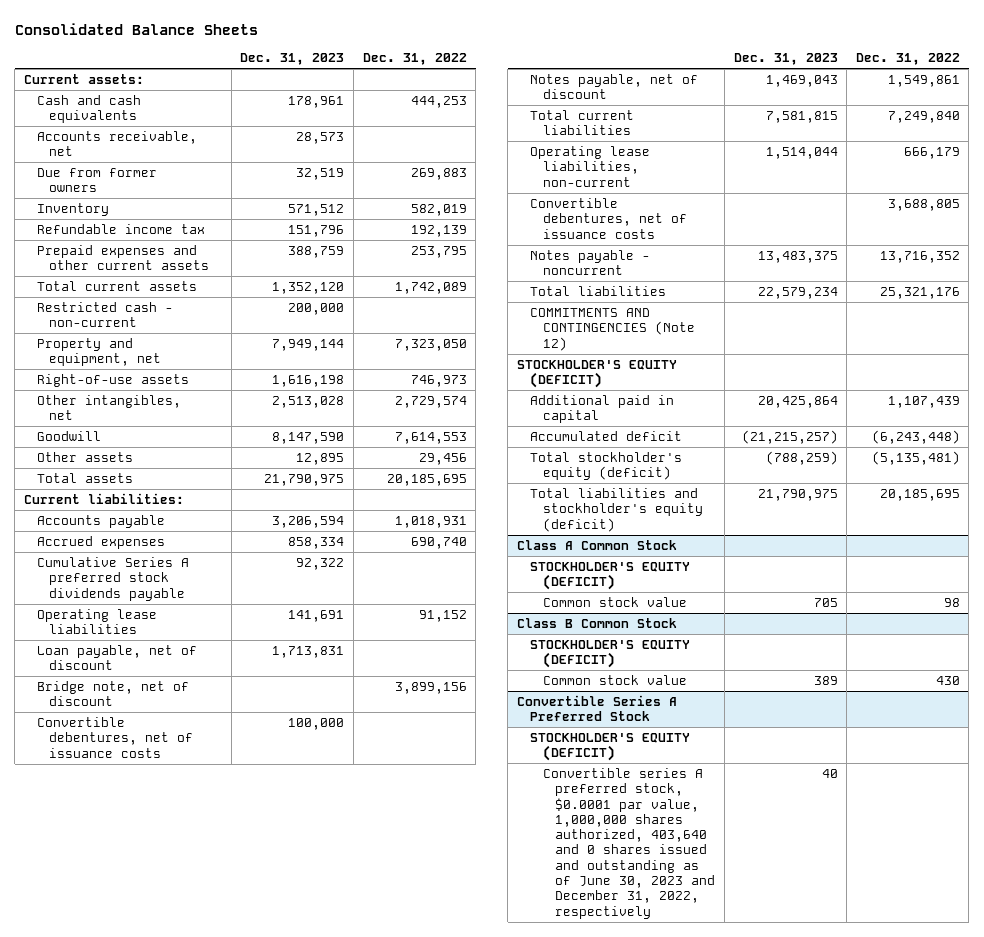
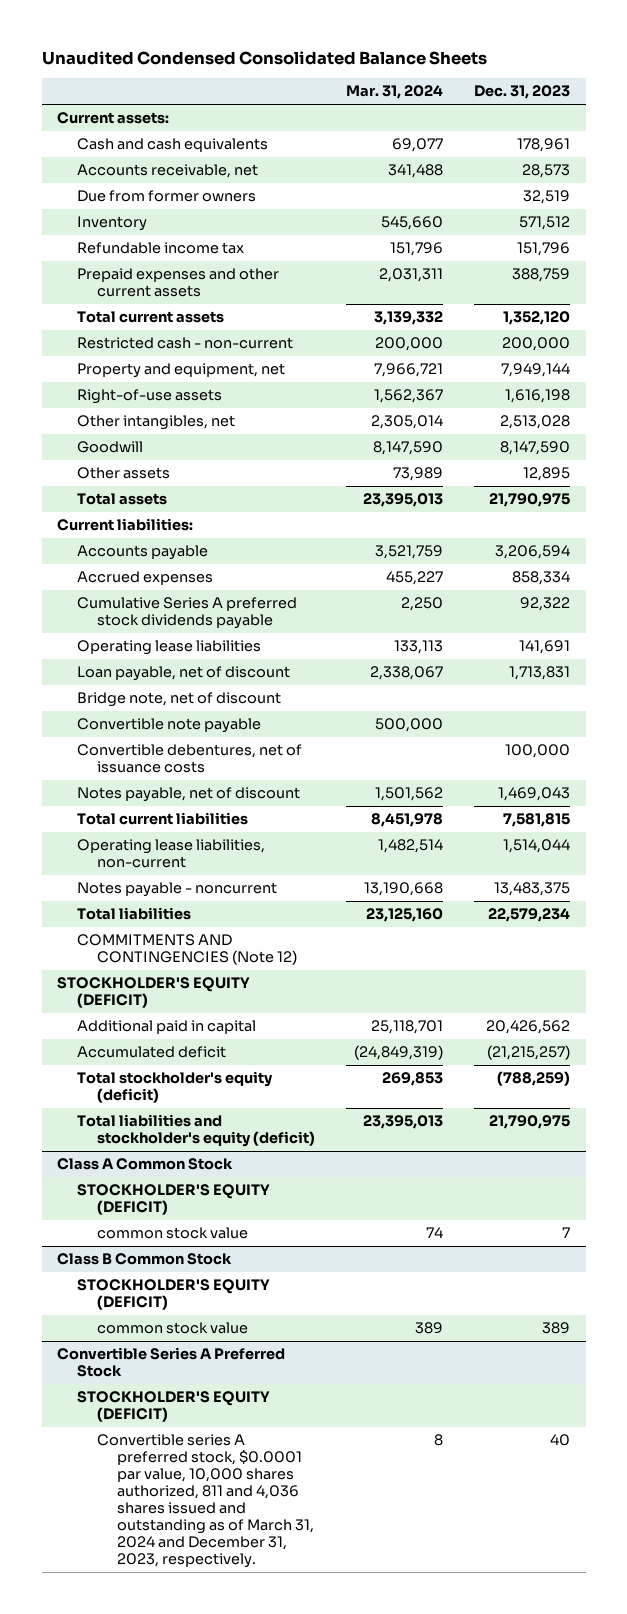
[14,22,258,35] Consolidated Balance Sheets -> [41,50,487,65] Unaudited Condensed Consolidated Balance Sheets
[362,53,467,66] Dec. 31, 2022 -> none
none -> [345,85,443,100] Mar. 31, 2024
none -> [77,718,262,734] Convertible note payable
[529,198,687,239] Convertible debentures, net of issuance costs -> none
[757,396,838,409] 20,425,864 -> [486,1020,571,1035] 20,426,562
[542,597,687,608] Common stock value -> [96,1227,248,1240] common stock value
[813,598,838,608] 705 -> [562,1227,571,1239] 7
[542,675,687,686] Common stock value -> [96,1322,248,1335] common stock value
[542,768,716,919] Convertible series A preferred stock, $0.0001 par value, 1,000,000 shares authorized, 403,640 and 0 shares issued and outstanding as of June 30, 2023 and December 31, 2022, respectively -> [96,1434,314,1569] Convertible series A preferred stock, $0.0001 par value, 10,000 shares authorized, 811 and 4,036 shares issued and outstanding as of March 31, 2024 and December 31, 2023, respectively.

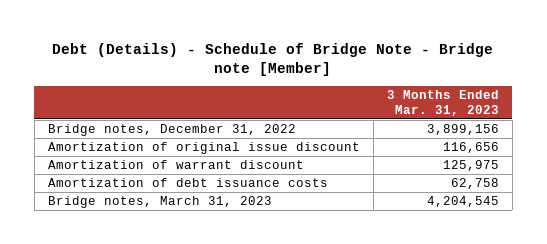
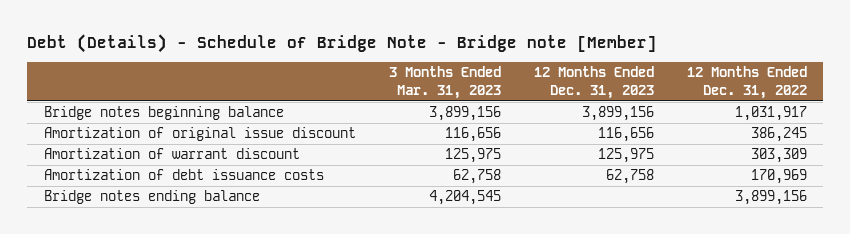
none -> [533,66,654,99] 12 Months Ended Dec. 31, 2023
none -> [686,66,807,99] 12 Months Ended Dec. 31, 2022
[47,124,296,137] Bridge notes, December 31, 2022 -> [43,106,284,121] Bridge notes beginning balance
[47,196,272,209] Bridge notes, March 31, 2023 -> [43,190,260,205] Bridge notes ending balance

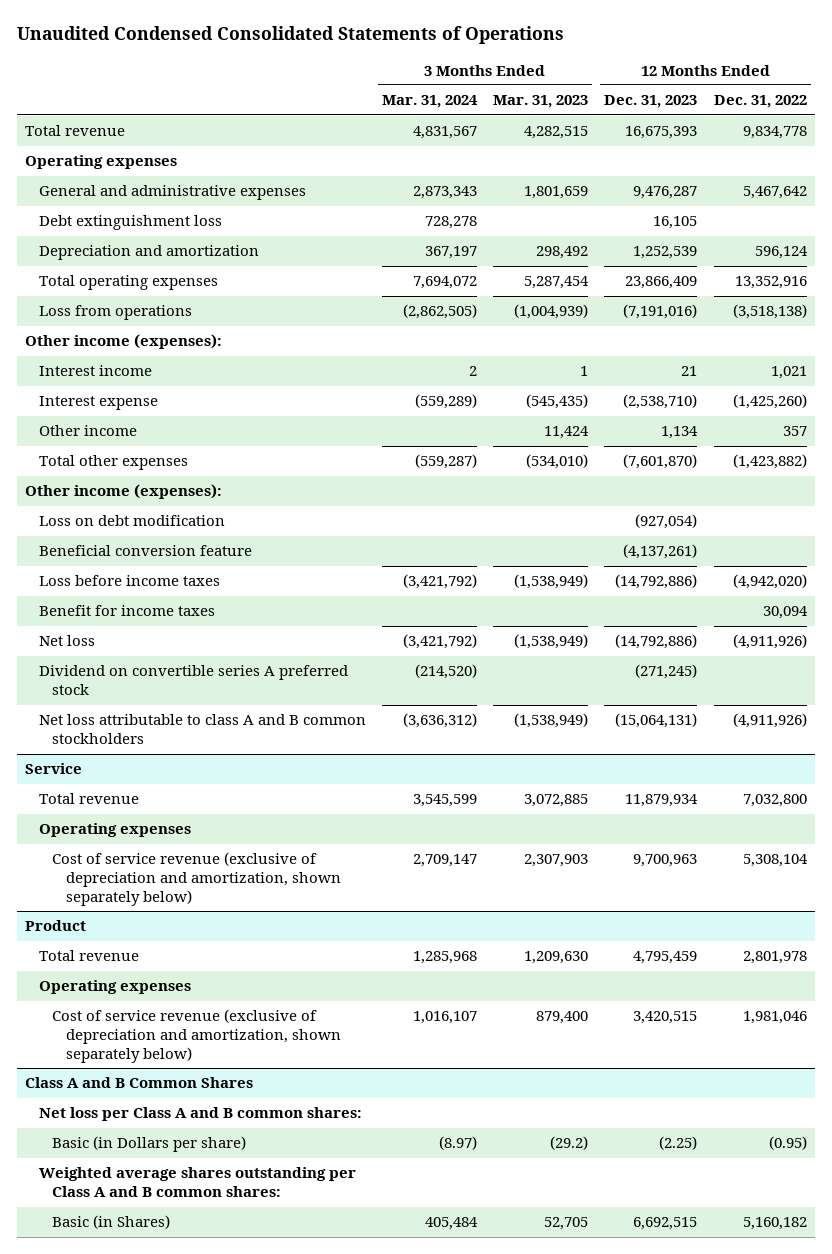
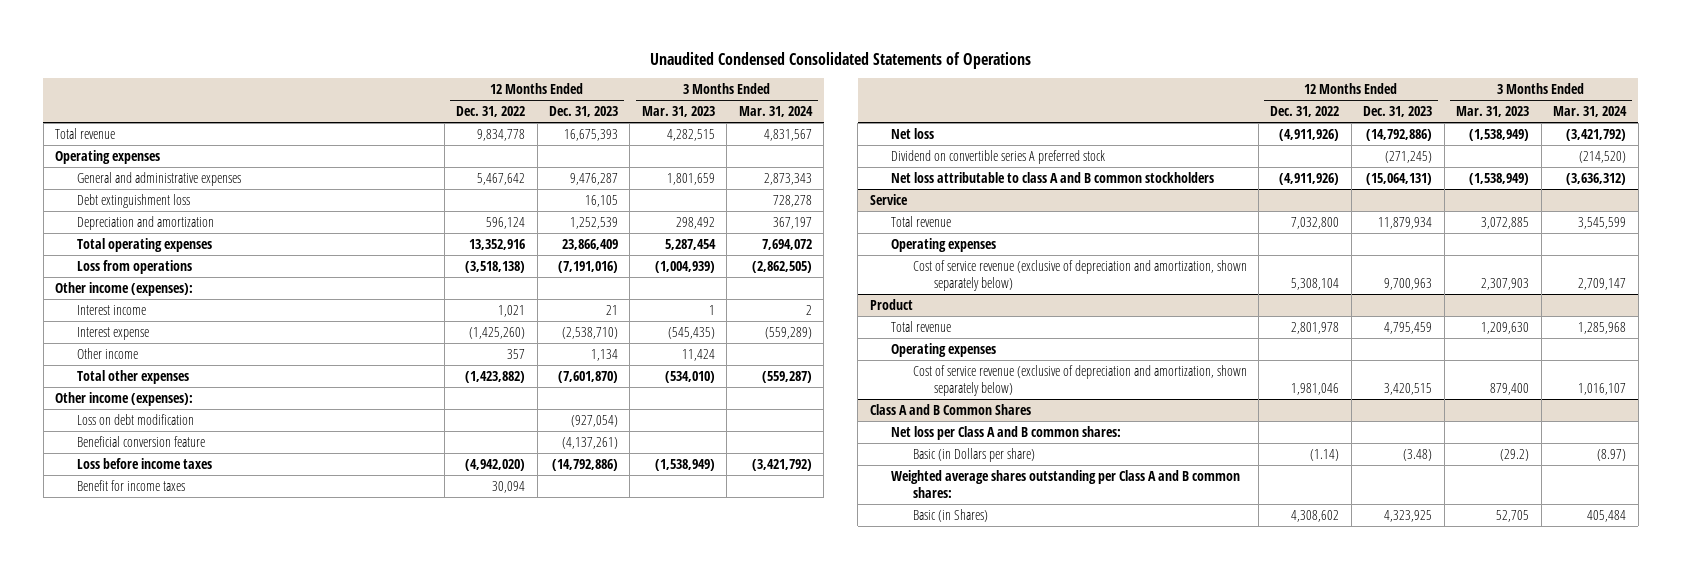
[659,1136,698,1151] (2.25) -> [1403,448,1433,461] (3.48)
[768,1136,807,1151] (0.95) -> [1310,448,1340,461] (1.14)
[633,1217,698,1231] 6,692,515 -> [1384,509,1433,522] 4,323,925
[742,1217,807,1231] 5,160,182 -> [1291,509,1340,522] 4,308,602

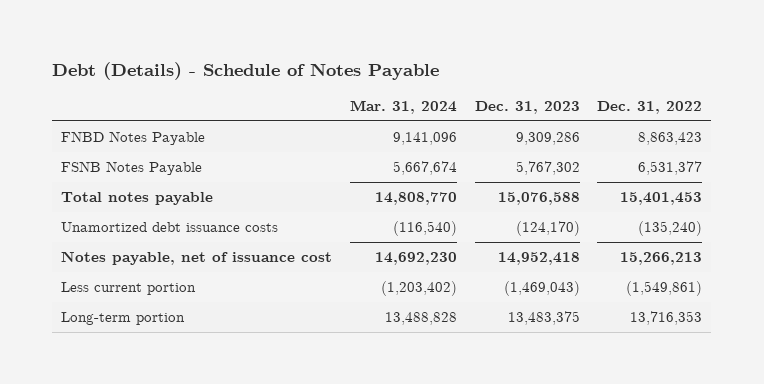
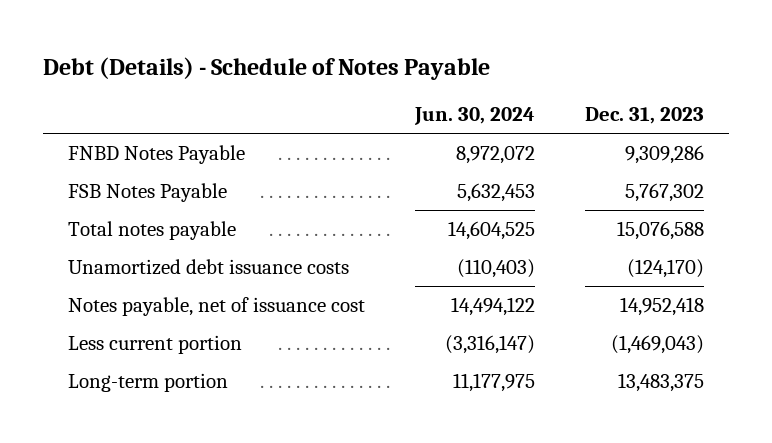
[349,99,457,114] Mar. 31, 2024 -> none
[597,100,703,114] Dec. 31, 2022 -> none
none -> [413,107,535,126] Jun. 30, 2024
[61,161,203,176] FSNB Notes Payable -> [67,183,227,203] FSB Notes Payable

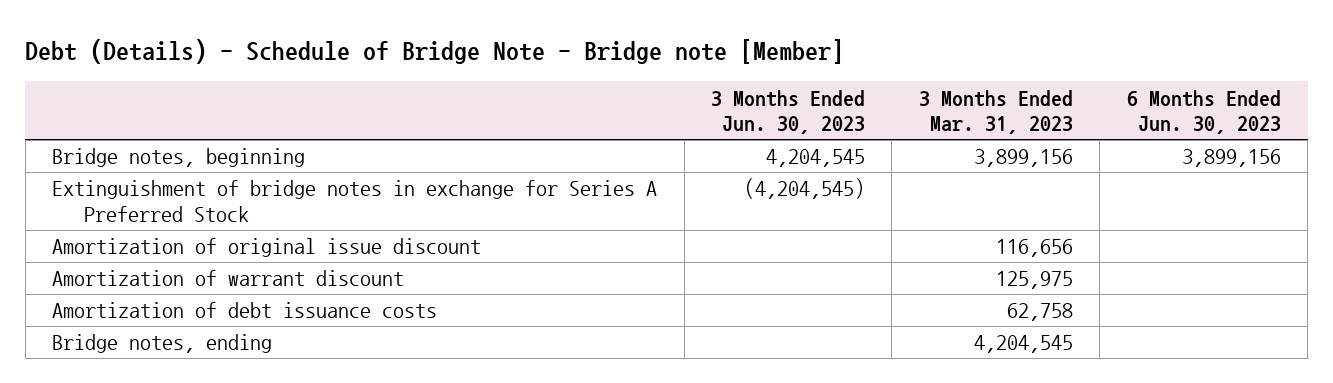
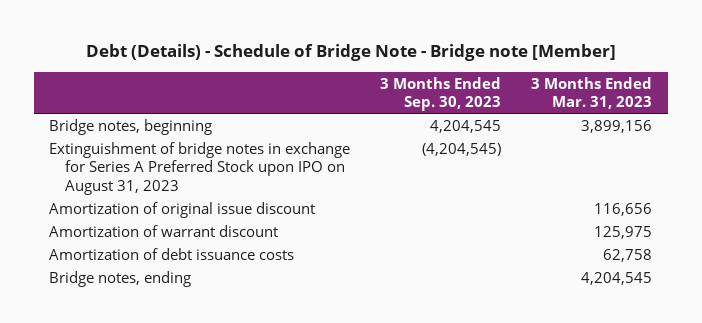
[710,89,865,135] 3 Months Ended Jun. 30, 2023 -> none
[1126,89,1281,135] 6 Months Ended Jun. 30, 2023 -> none
none -> [380,76,502,112] 3 Months Ended Sep. 30, 2023
[52,180,658,222] Extinguishment of bridge notes in exchange for Series A Preferred Stock -> [49,141,351,196] Extinguishment of bridge notes in exchange for Series A Preferred Stock upon IPO on August 31, 2023

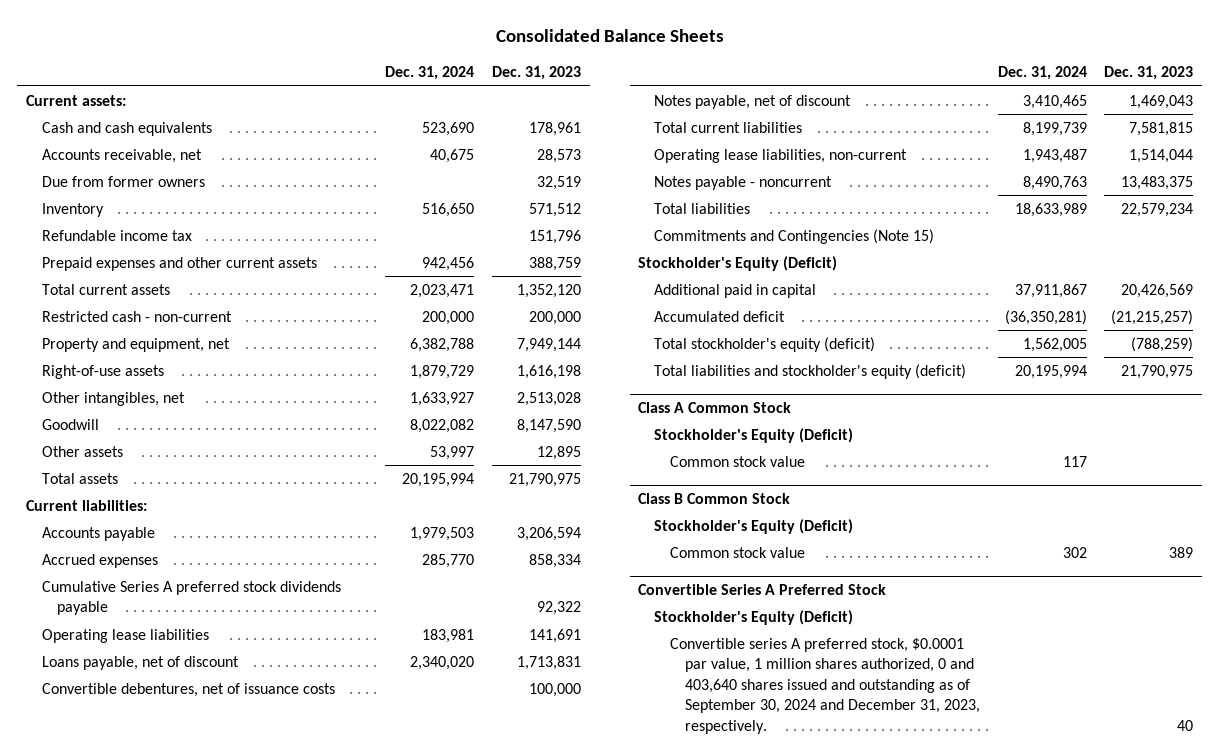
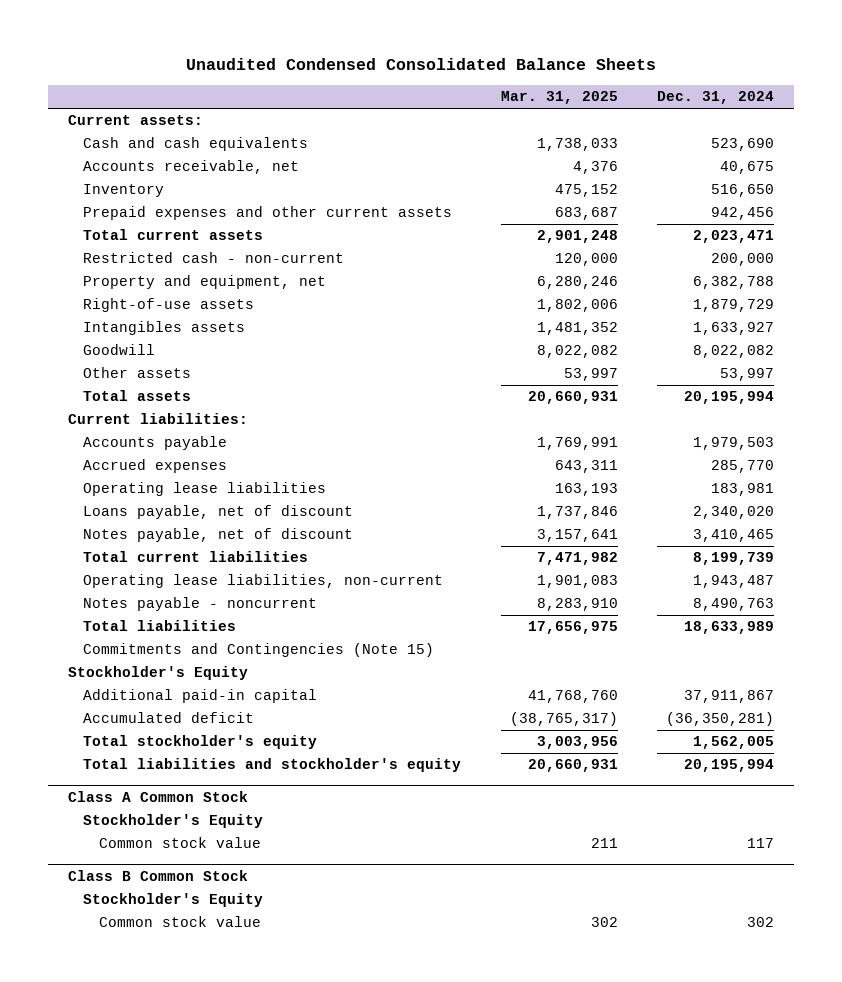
[495,29,724,43] Consolidated Balance Sheets -> [186,58,657,71] Unaudited Condensed Consolidated Balance Sheets
[491,66,581,81] Dec. 31, 2023 -> none
none -> [500,91,618,105] Mar. 31, 2025
[41,175,205,187] Due from former owners -> none
[41,229,192,241] Refundable income tax -> none
[41,391,185,406] Other intangibles, net -> [83,321,246,336] Intangibles assets
[41,580,341,616] Cumulative Series A preferred stock dividends payable -> none
[41,682,335,697] Convertible debentures, net of issuance costs -> none
[638,255,838,271] Stockholder's Equity (Deficit) -> [67,666,248,681] Stockholder's Equity
[654,283,817,298] Additional paid in capital -> [83,689,318,704] Additional paid-in capital
[654,336,876,352] Total stockholder's equity (deficit) -> [83,735,318,750] Total stockholder's equity
[654,363,967,379] Total liabilities and stockholder's equity (deficit) -> [83,758,462,773] Total liabilities and stockholder's equity
[654,427,854,443] Stockholder's Equity (Deficit) -> [83,814,264,829] Stockholder's Equity
[654,518,854,534] Stockholder's Equity (Deficit) -> [83,893,264,908] Stockholder's Equity
[638,584,887,596] Convertible Series A Preferred Stock -> none
[654,609,854,625] Stockholder's Equity (Deficit) -> none
[669,637,981,734] Convertible series A preferred stock, $0.0001 par value, 1 million shares authorized, 0 and 403,640 shares issued and outstanding as of September 30, 2024 and December 31, 2023, respectively. -> none

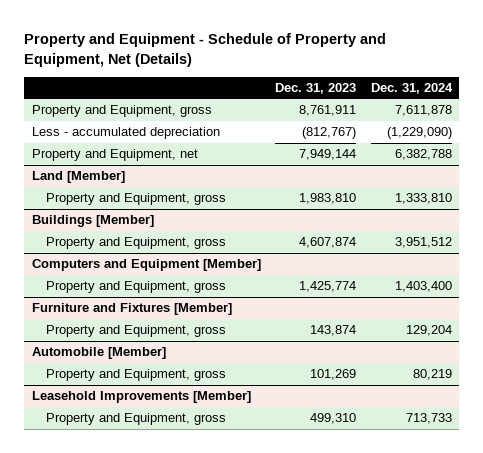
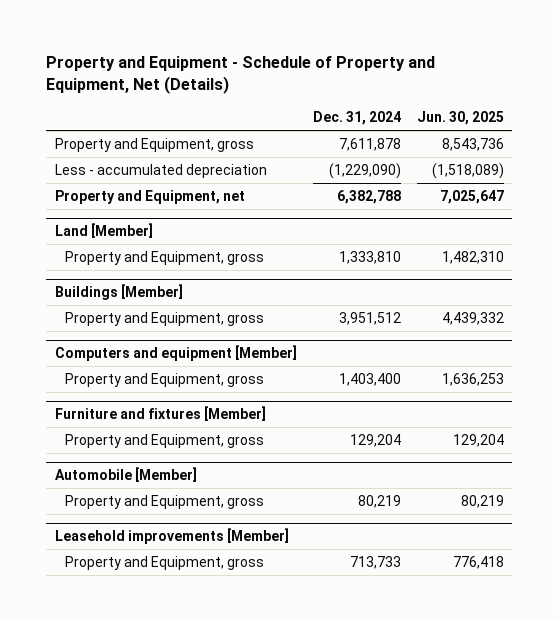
[275,82,357,94] Dec. 31, 2023 -> none
none -> [417,111,505,126] Jun. 30, 2025
[31,259,261,272] Computers and Equipment [Member] -> [54,345,297,362] Computers and equipment [Member]
[31,303,232,316] Furniture and Fixtures [Member] -> [54,406,266,422] Furniture and fixtures [Member]
[31,391,251,404] Leasehold Improvements [Member] -> [54,528,289,545] Leasehold improvements [Member]

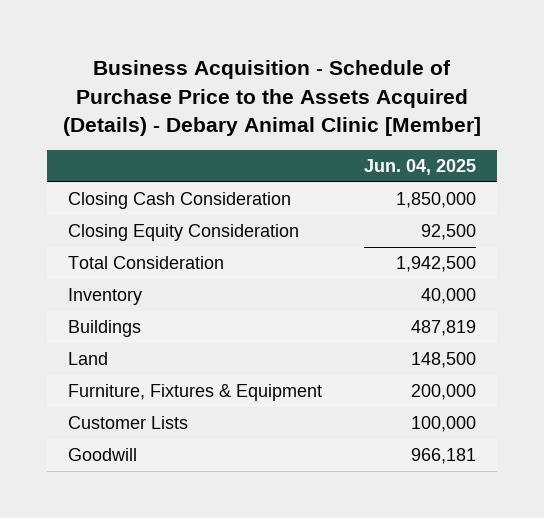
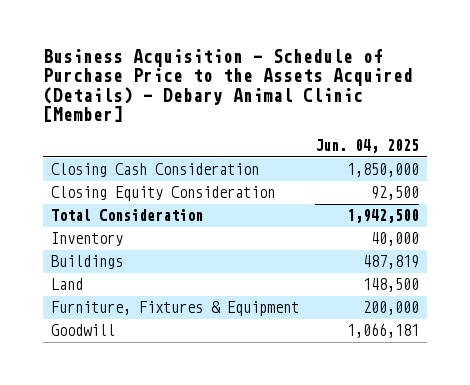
[68,416,189,430] Customer Lists -> none
[411,448,477,465] 966,181 -> [347,323,420,339] 1,066,181

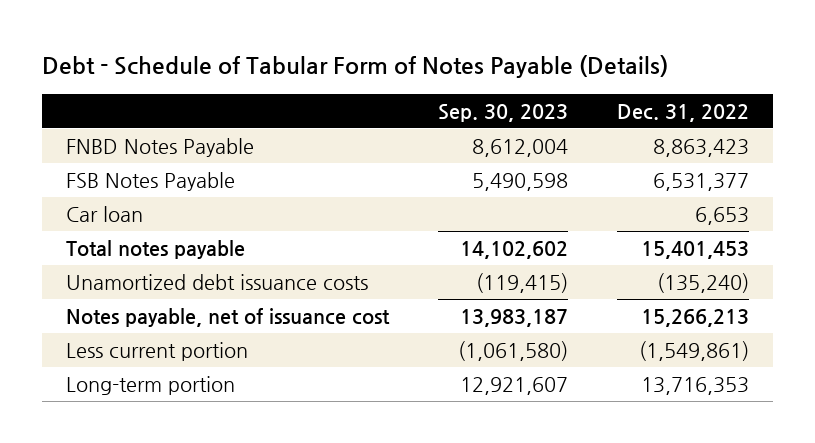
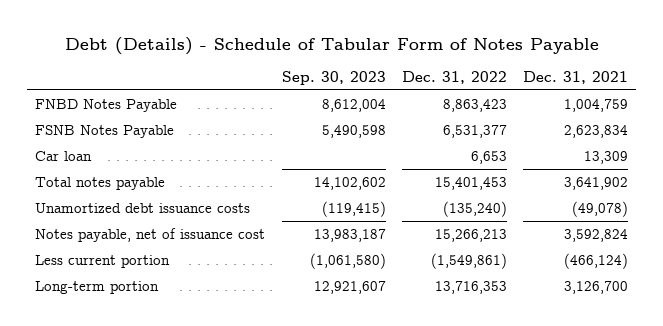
[42,55,669,79] Debt - Schedule of Tabular Form of Notes Payable (Details) -> [64,36,599,55] Debt (Details) - Schedule of Tabular Form of Notes Payable
none -> [523,71,629,85] Dec. 31, 2021
[66,172,236,192] FSB Notes Payable -> [35,124,175,138] FSNB Notes Payable

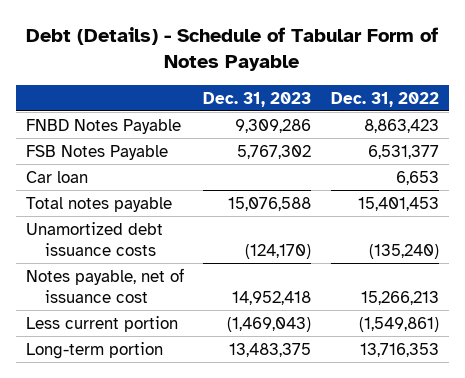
[281,71,386,86] Sep. 30, 2023 -> none
[523,71,629,85] Dec. 31, 2021 -> none
none -> [203,91,312,107] Dec. 31, 2023
[35,124,175,138] FSNB Notes Payable -> [25,144,168,160] FSB Notes Payable

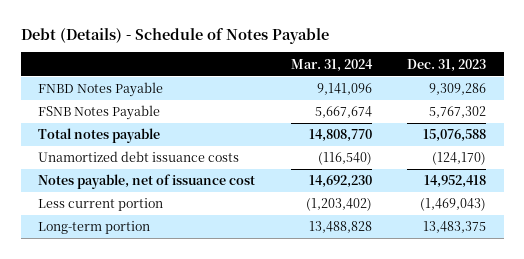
[26,26,439,71] Debt (Details) - Schedule of Tabular Form of Notes Payable -> [20,27,329,44] Debt (Details) - Schedule of Notes Payable
[331,91,440,107] Dec. 31, 2022 -> none
none -> [290,58,373,72] Mar. 31, 2024
[25,170,88,183] Car loan -> none
[25,144,168,160] FSB Notes Payable -> [38,105,161,121] FSNB Notes Payable

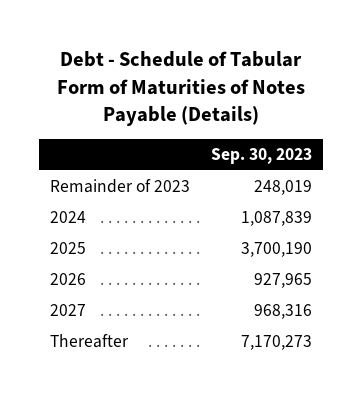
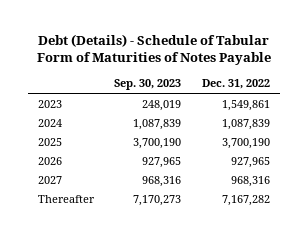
[56,51,305,127] Debt - Schedule of Tabular Form of Maturities of Notes Payable (Details) -> [36,34,271,66] Debt (Details) - Schedule of Tabular Form of Maturities of Notes Payable
none -> [201,79,270,90] Dec. 31, 2022
[49,179,190,194] Remainder of 2023 -> [37,99,62,108] 2023

